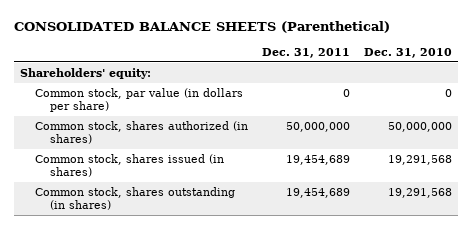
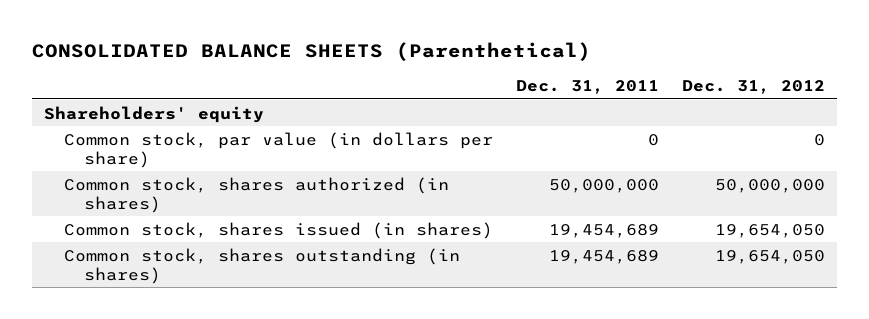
[363,47,452,58] Dec. 31, 2010 -> none
none -> [681,79,825,94] Dec. 31, 2012
[20,67,152,79] Shareholders' equity: -> [43,105,264,123] Shareholders' equity

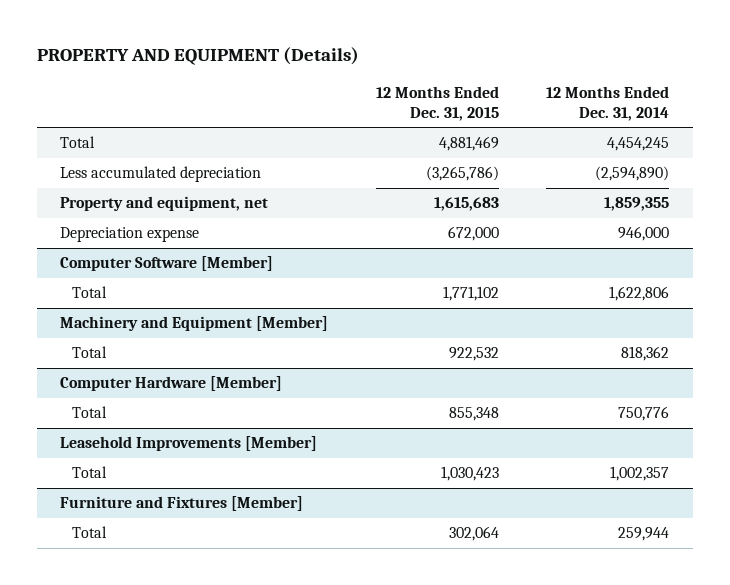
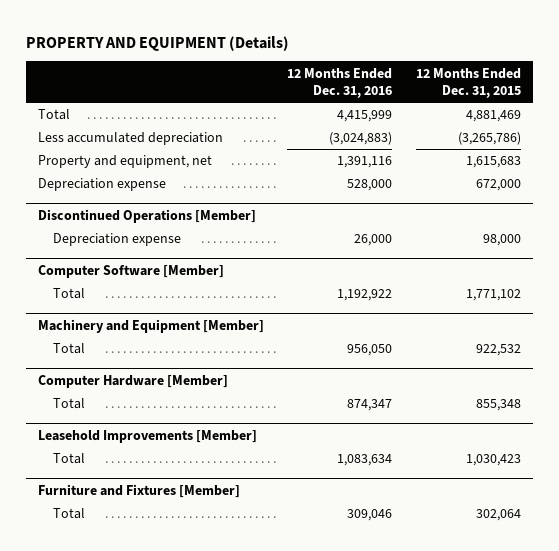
[546,85,670,122] 12 Months Ended Dec. 31, 2014 -> none
none -> [287,67,393,98] 12 Months Ended Dec. 31, 2016
none -> [37,208,256,223] Discontinued Operations [Member]
none -> [53,233,182,247] Depreciation expense

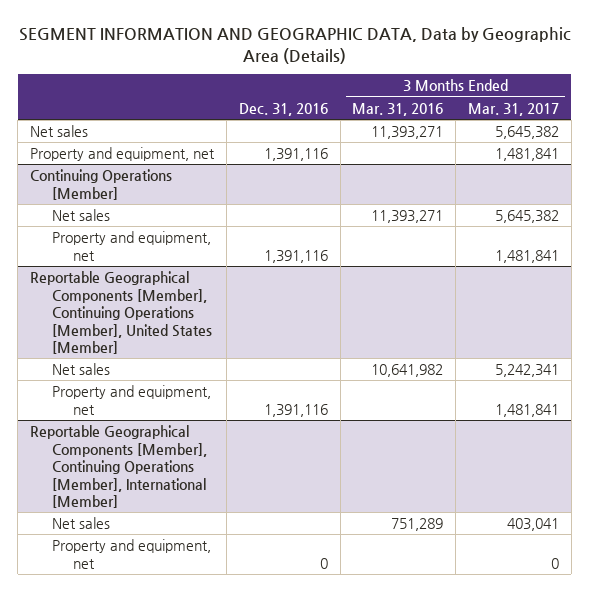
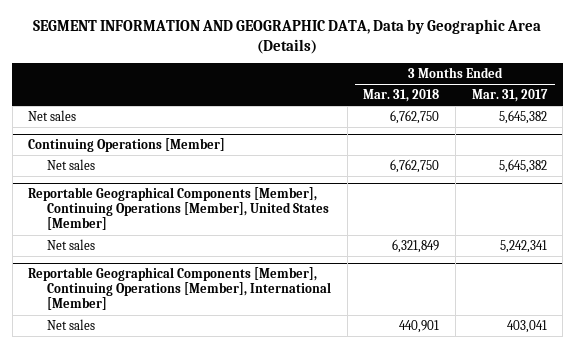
[238,102,328,116] Dec. 31, 2016 -> none
[352,102,444,116] Mar. 31, 2016 -> none
none -> [363,88,440,102] Mar. 31, 2018
[30,146,216,161] Property and equipment, net -> none
[51,230,211,261] Property and equipment, net -> none
[51,384,211,415] Property and equipment, net -> none
[51,538,211,569] Property and equipment, net -> none

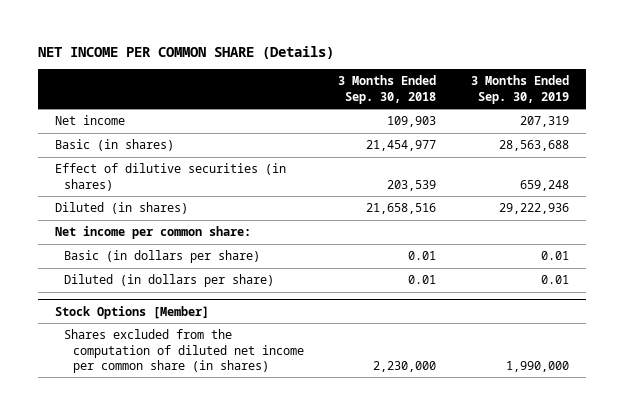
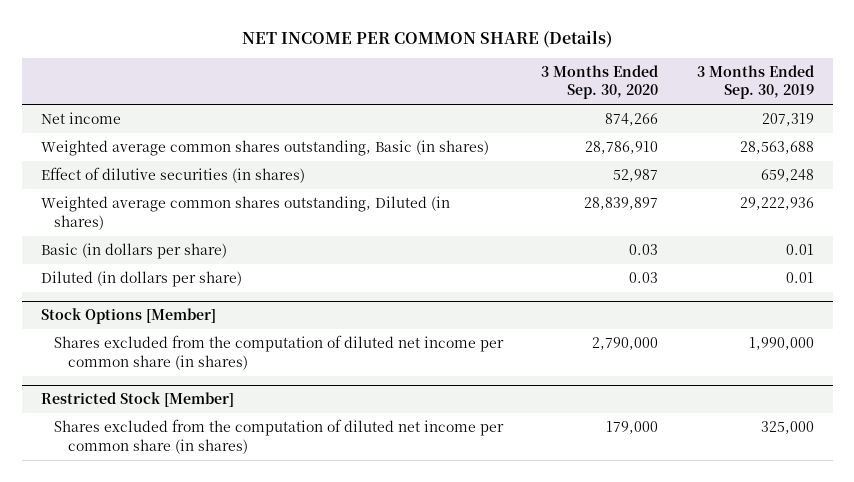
[338,75,437,104] 3 Months Ended Sep. 30, 2018 -> none
none -> [541,64,659,100] 3 Months Ended Sep. 30, 2020
[55,139,175,152] Basic (in shares) -> [40,140,489,157] Weighted average common shares outstanding, Basic (in shares)
[55,226,252,240] Net income per common share: -> none
[55,202,189,215] Diluted (in shares) -> [40,196,450,230] Weighted average common shares outstanding, Diluted (in shares)
none -> [40,392,234,408] Restricted Stock [Member]
none -> [54,419,505,454] Shares excluded from the computation of diluted net income per common share (in shares)

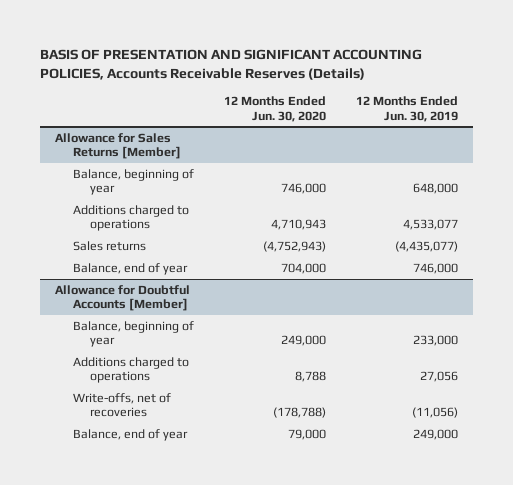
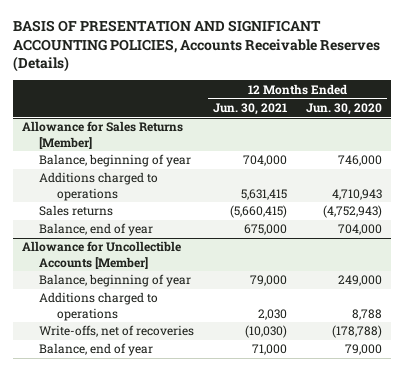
[355,96,458,122] 12 Months Ended Jun. 30, 2019 -> none
none -> [213,103,288,116] Jun. 30, 2021
[54,284,190,312] Allowance for Doubtful Accounts [Member] -> [21,241,181,269] Allowance for Uncollectible Accounts [Member]

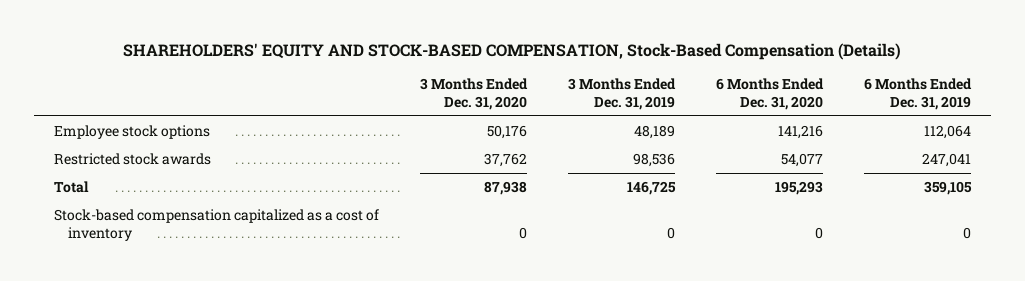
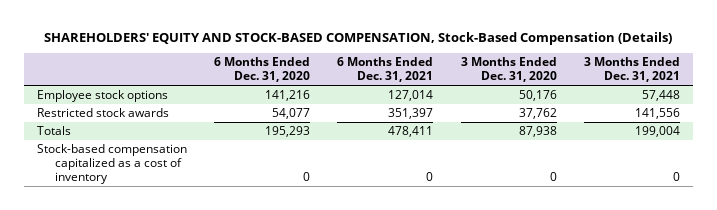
[567,77,676,110] 3 Months Ended Dec. 31, 2019 -> none
[863,77,972,110] 6 Months Ended Dec. 31, 2019 -> none
none -> [337,57,434,83] 6 Months Ended Dec. 31, 2021
none -> [583,57,680,83] 3 Months Ended Dec. 31, 2021
[54,181,90,194] Total -> [37,126,72,136] Totals

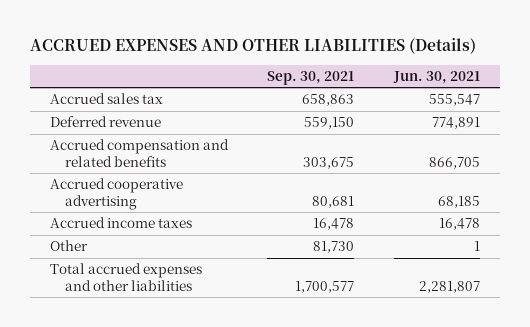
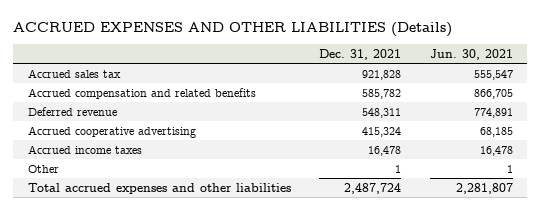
[267,70,355,85] Sep. 30, 2021 -> none
none -> [319,48,402,60] Dec. 31, 2021
[49,116,161,128] Deferred revenue -> [27,106,117,116] Deferred revenue

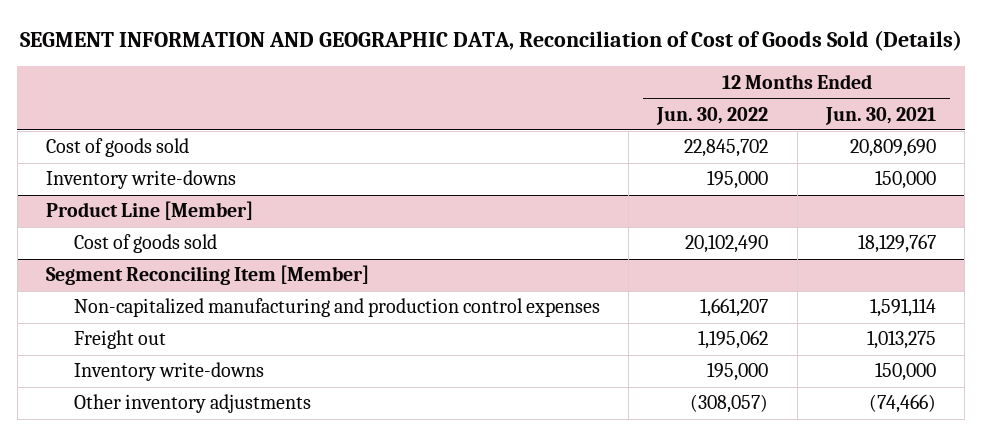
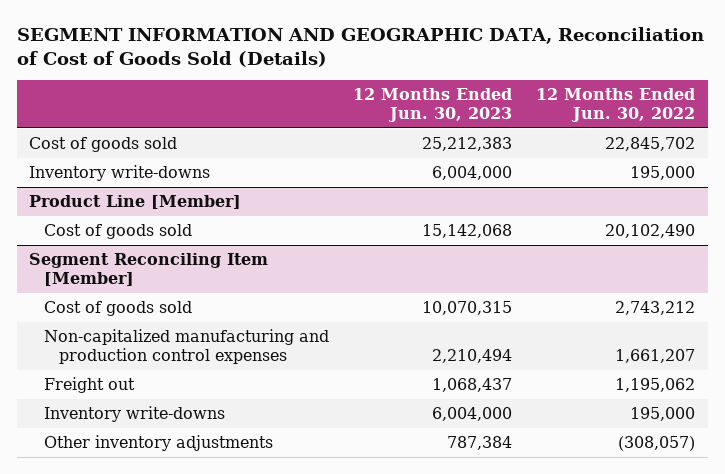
[824,106,936,125] Jun. 30, 2021 -> none
none -> [353,88,513,122] 12 Months Ended Jun. 30, 2023
none -> [43,301,192,317] Cost of goods sold

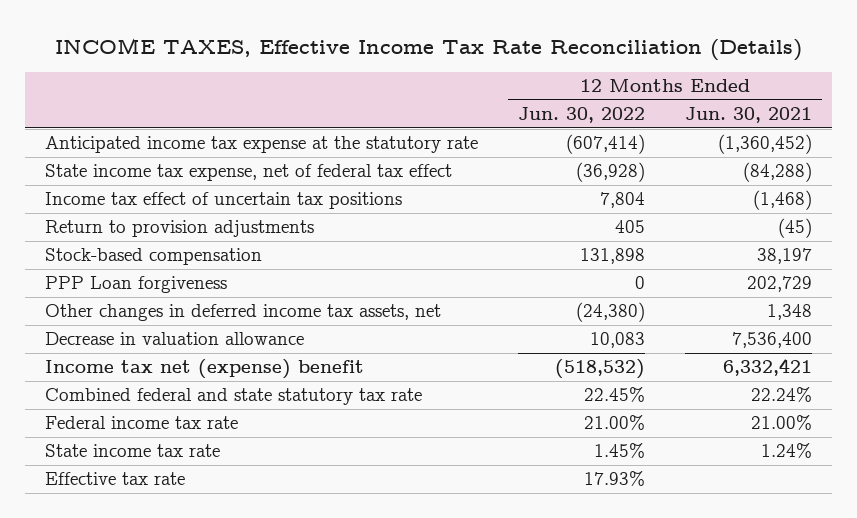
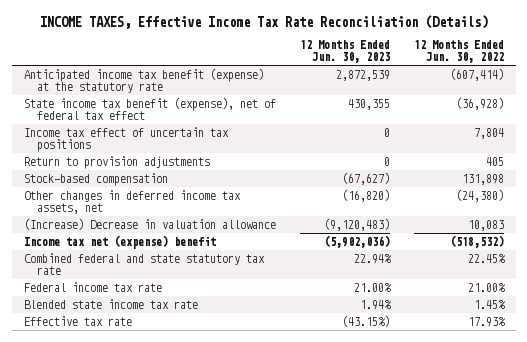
[685,107,813,124] Jun. 30, 2021 -> none
none -> [299,39,390,64] 12 Months Ended Jun. 30, 2023
[45,136,479,154] Anticipated income tax expense at the statutory rate -> [23,67,264,94] Anticipated income tax benefit (expense) at the statutory rate
[45,164,453,182] State income tax expense, net of federal tax effect -> [23,96,276,121] State income tax benefit (expense), net of federal tax effect
[45,276,228,294] PPP Loan forgiveness -> none
[45,332,305,346] Decrease in valuation allowance -> [23,217,276,230] (Increase) Decrease in valuation allowance
[45,444,221,458] State income tax rate -> [23,298,198,309] Blended state income tax rate

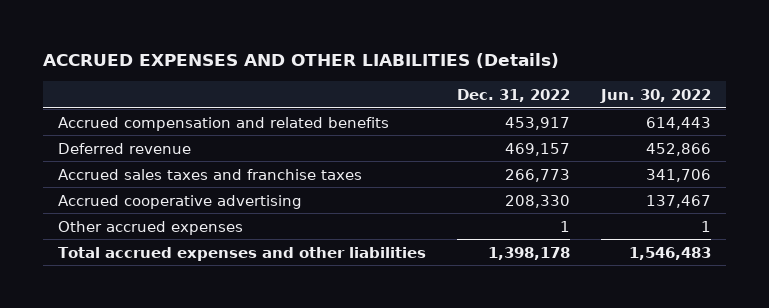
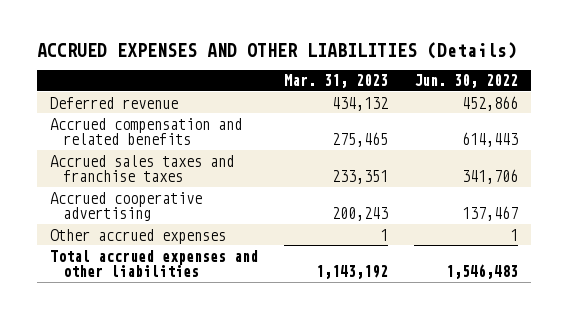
[456,88,570,102] Dec. 31, 2022 -> none
none -> [284,74,389,89] Mar. 31, 2023
[58,116,390,131] Accrued compensation and related benefits -> [50,117,243,146] Accrued compensation and related benefits

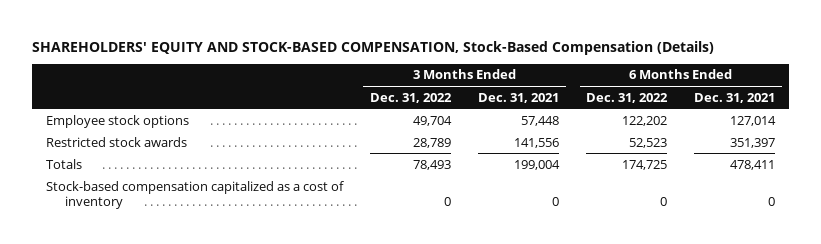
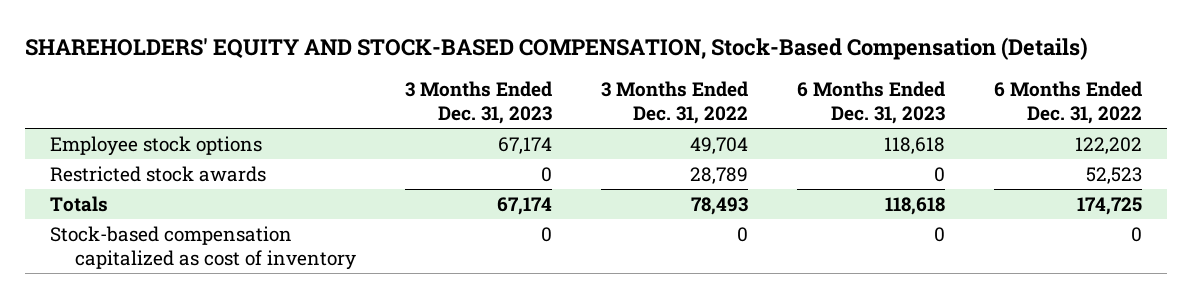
[478,92,560,103] Dec. 31, 2021 -> none
[694,92,776,103] Dec. 31, 2021 -> none
none -> [405,81,553,125] 3 Months Ended Dec. 31, 2023
none -> [797,81,946,125] 6 Months Ended Dec. 31, 2023
[45,180,344,209] Stock-based compensation capitalized as a cost of inventory -> [49,226,357,270] Stock-based compensation capitalized as cost of inventory

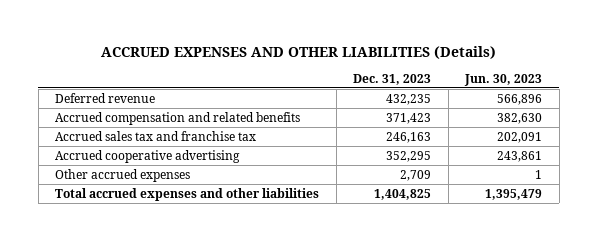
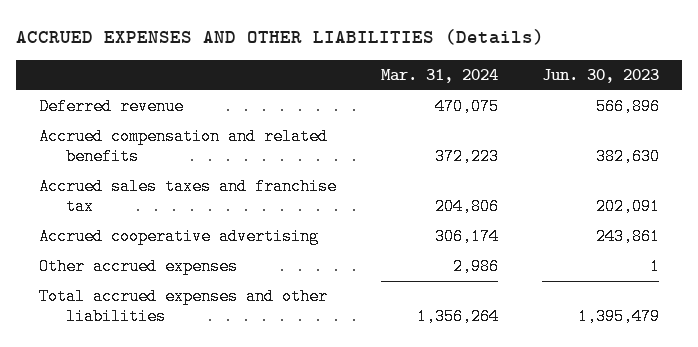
[353,73,432,85] Dec. 31, 2023 -> none
none -> [380,69,498,84] Mar. 31, 2024
[55,130,257,141] Accrued sales tax and franchise tax -> [38,178,337,216] Accrued sales taxes and franchise tax

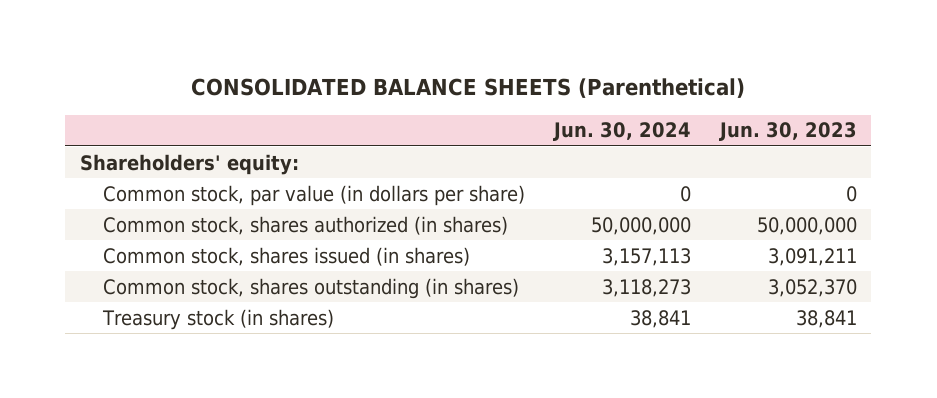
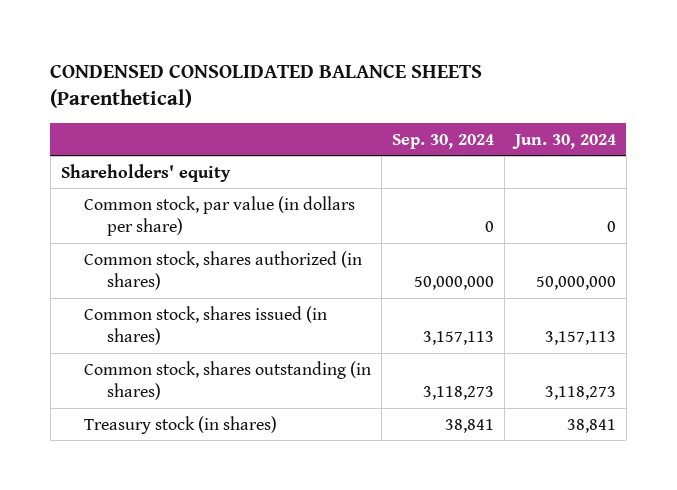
[191,78,746,99] CONSOLIDATED BALANCE SHEETS (Parenthetical) -> [50,64,483,109] CONDENSED CONSOLIDATED BALANCE SHEETS (Parenthetical)
[718,122,857,142] Jun. 30, 2023 -> none
none -> [391,133,494,149] Sep. 30, 2024
[79,153,299,175] Shareholders' equity: -> [61,163,232,182] Shareholders' equity

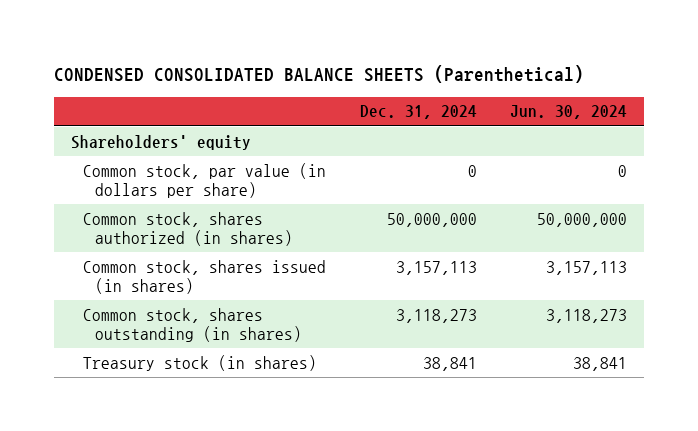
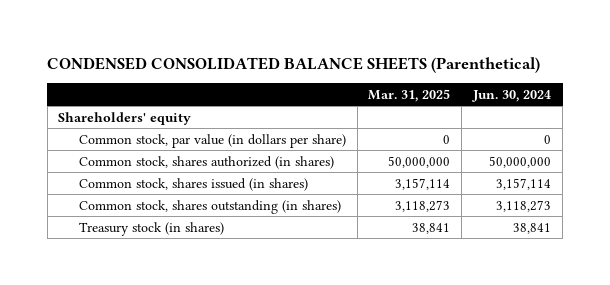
[359,105,477,120] Dec. 31, 2024 -> none
none -> [368,88,451,102] Mar. 31, 2025
[546,260,628,275] 3,157,113 -> [496,177,552,190] 3,157,114

